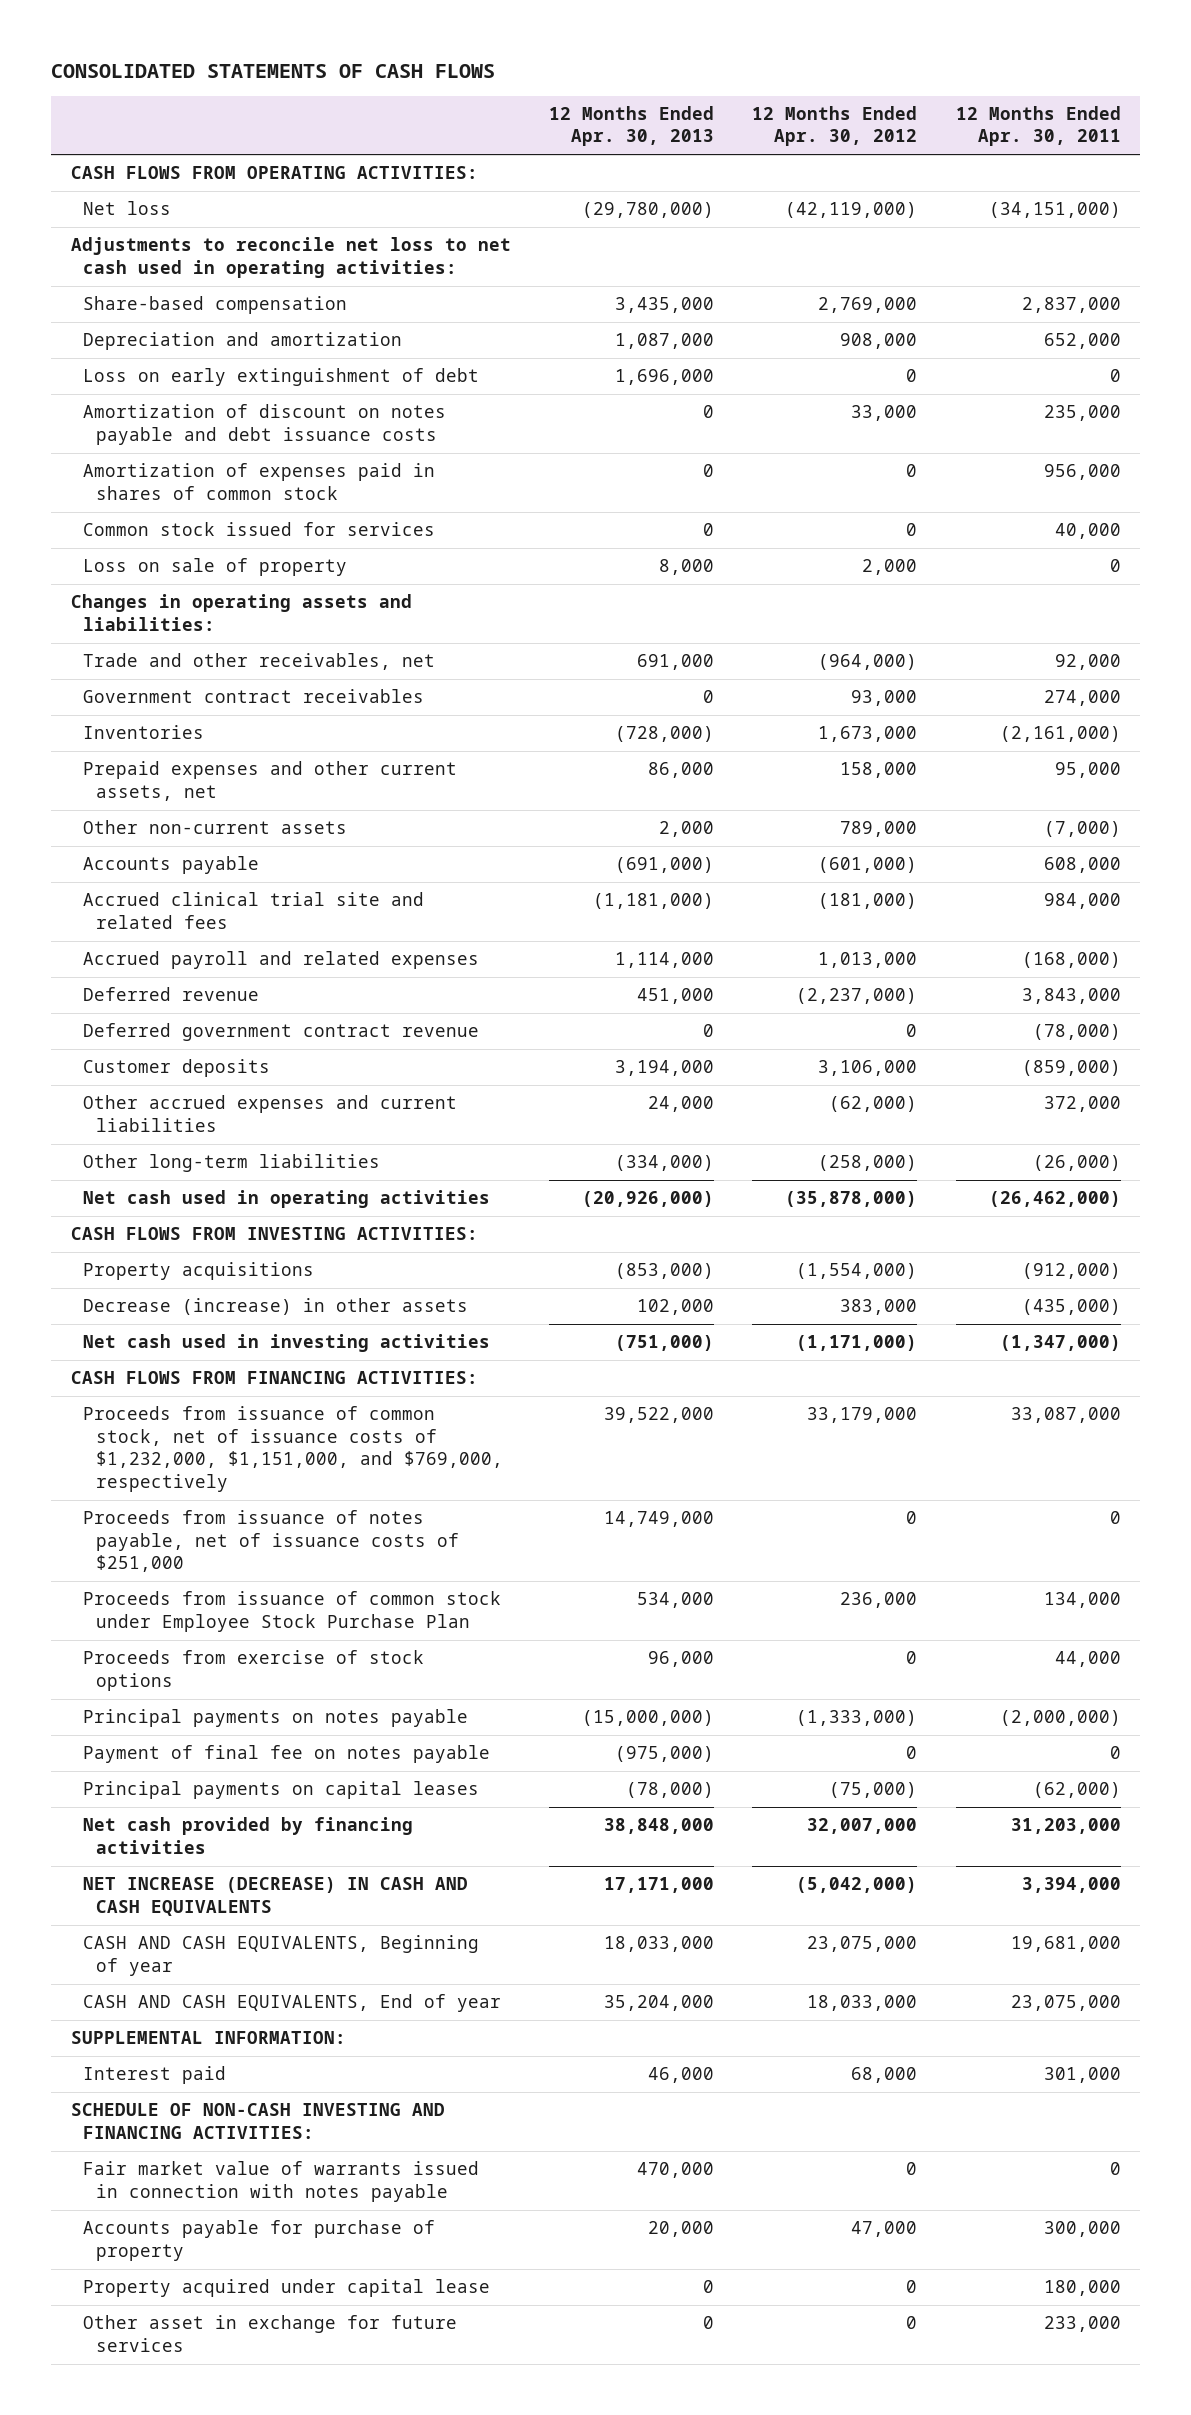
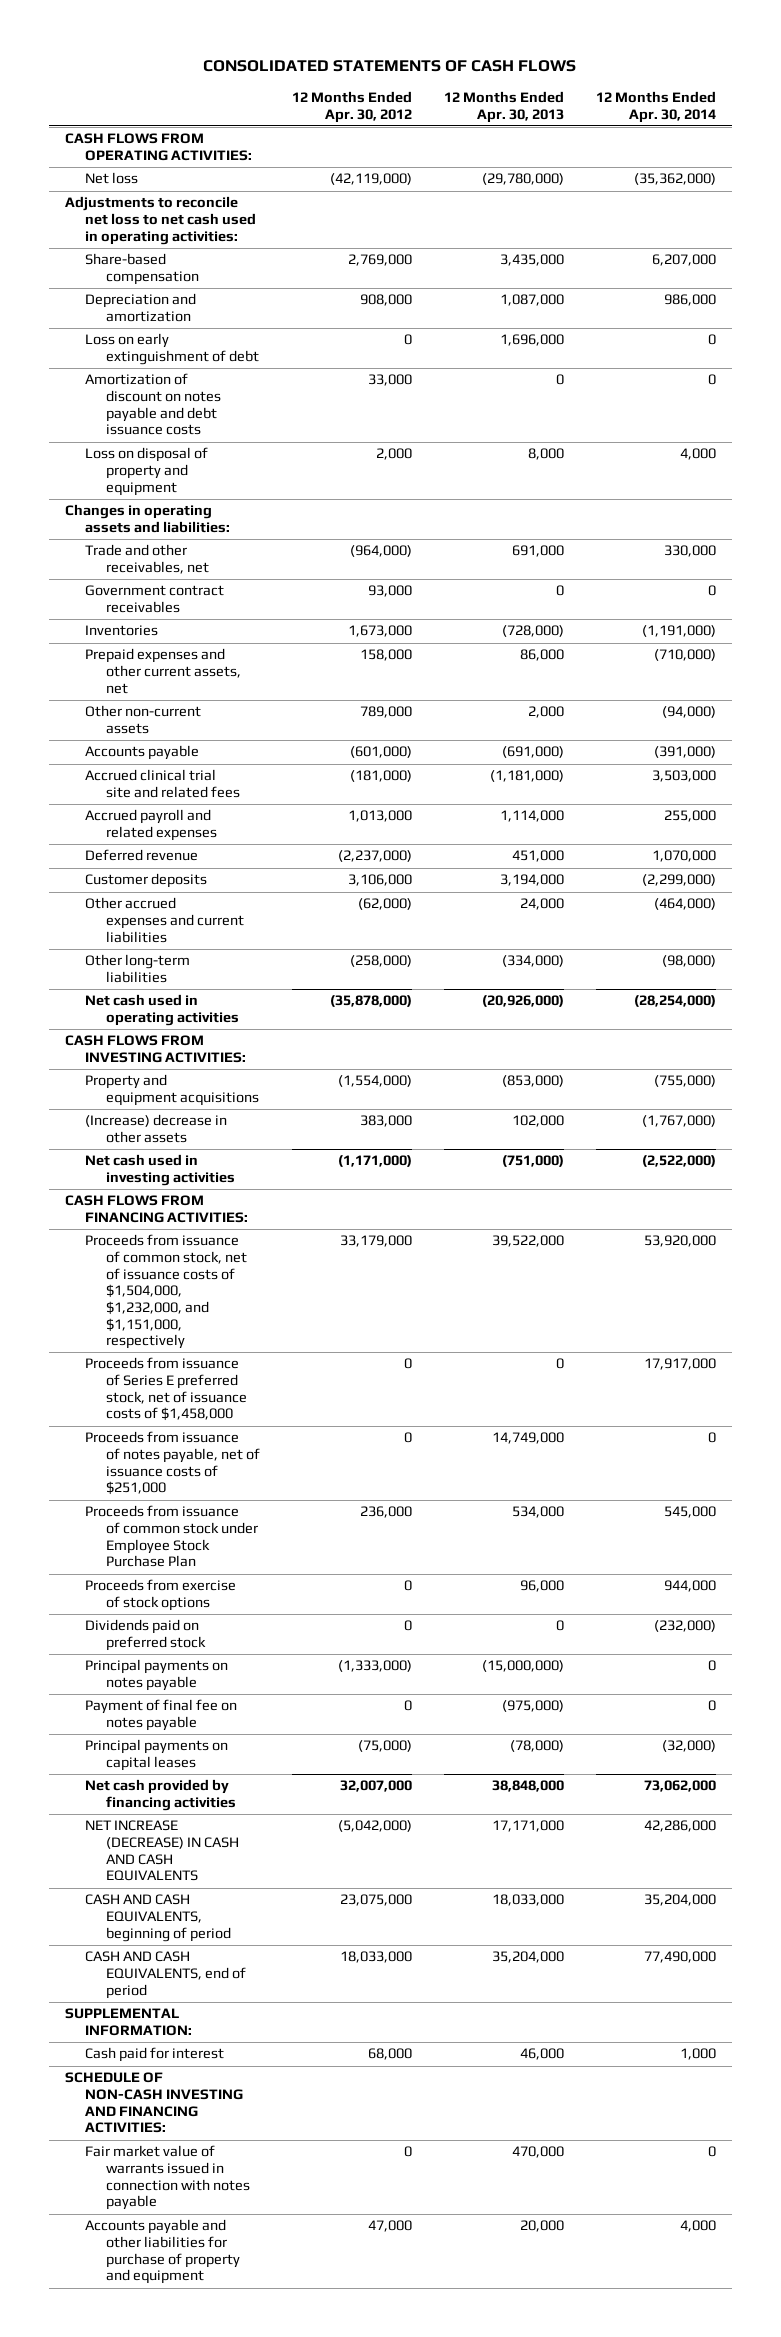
[955,105,1121,147] 12 Months Ended Apr. 30, 2011 -> none
none -> [595,91,716,123] 12 Months Ended Apr. 30, 2014
[83,463,436,500] Amortization of expenses paid in shares of common stock -> none
[83,522,436,537] Common stock issued for services -> none
[83,558,348,577] Loss on sale of property -> [85,447,209,496] Loss on disposal of property and equipment
[83,1023,480,1042] Deferred government contract revenue -> none
[83,1262,315,1281] Property acquisitions -> [85,1074,259,1107] Property and equipment acquisitions
[83,1298,469,1316] Decrease (increase) in other assets -> [85,1114,228,1144] (Increase) decrease in other assets
[83,1406,503,1492] Proceeds from issuance of common stock, net of issuance costs of $1,232,000, $1,151,000, and $769,000, respectively -> [85,1234,247,1350] Proceeds from issuance of common stock, net of issuance costs of $1,504,000, $1,232,000, and $1,151,000, respectively
none -> [85,1357,247,1422] Proceeds from issuance of Series E preferred stock, net of issuance costs of $1,458,000
none -> [85,1619,206,1652] Dividends paid on preferred stock
[83,1935,480,1976] CASH AND CASH EQUIVALENTS, Beginning of year -> [85,1894,231,1942] CASH AND CASH EQUIVALENTS, beginning of period
[83,1994,502,2013] CASH AND CASH EQUIVALENTS, End of year -> [85,1951,246,1999] CASH AND CASH EQUIVALENTS, end of period
[83,2066,227,2085] Interest paid -> [85,2047,225,2063] Cash paid for interest
[83,2279,491,2298] Property acquired under capital lease -> none
[83,2315,458,2352] Other asset in exchange for future services -> none
[83,2220,436,2261] Accounts payable for purchase of property -> [85,2219,240,2285] Accounts payable and other liabilities for purchase of property and equipment

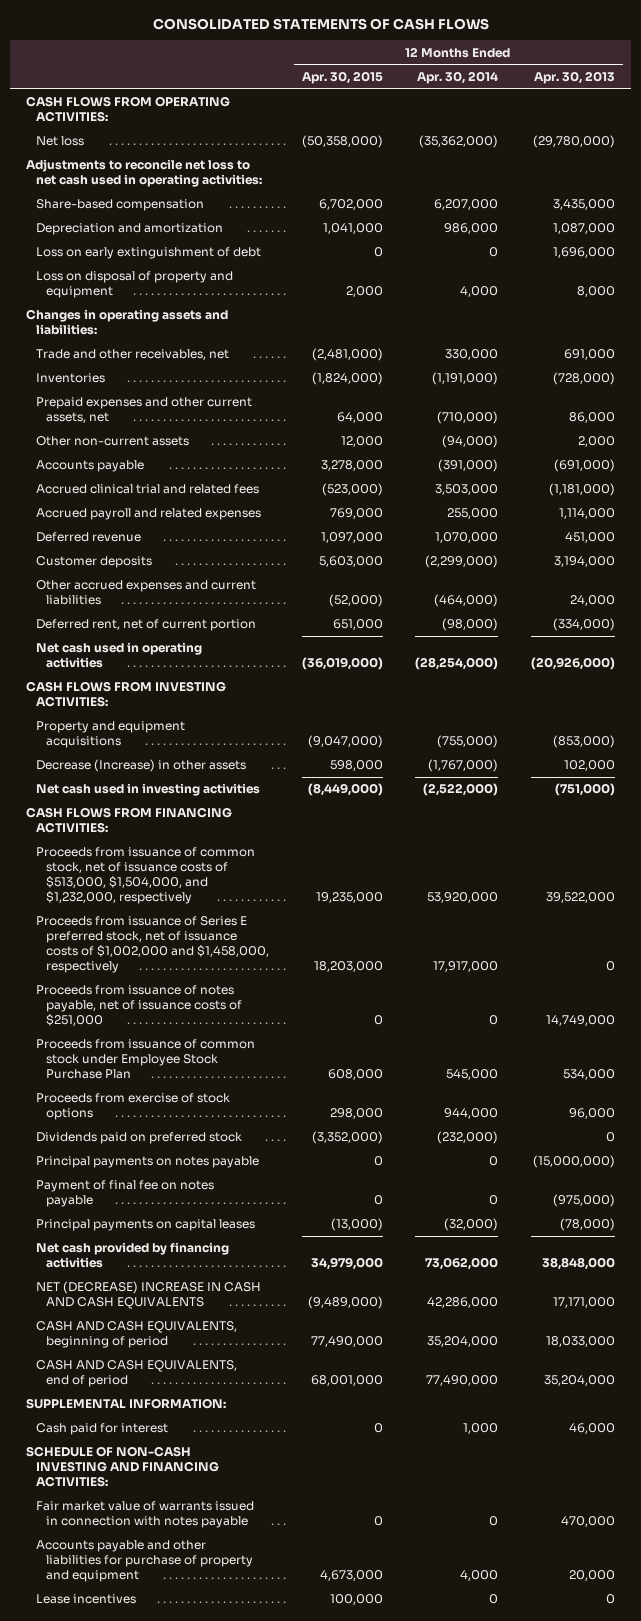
[291,91,412,123] 12 Months Ended Apr. 30, 2012 -> none
none -> [301,71,383,85] Apr. 30, 2015
[85,373,221,436] Amortization of discount on notes payable and debt issuance costs -> none
[85,585,225,614] Government contract receivables -> none
[85,769,240,799] Accrued clinical trial site and related fees -> [36,484,260,495] Accrued clinical trial and related fees
[85,954,191,984] Other long-term liabilities -> [36,619,257,632] Deferred rent, net of current portion
[85,1114,228,1144] (Increase) decrease in other assets -> [36,759,247,773] Decrease (Increase) in other assets
[85,1234,247,1350] Proceeds from issuance of common stock, net of issuance costs of $1,504,000, $1,232,000, and $1,151,000, respectively -> [36,847,256,904] Proceeds from issuance of common stock, net of issuance costs of $513,000, $1,504,000, and $1,232,000, respectively
[85,1357,247,1422] Proceeds from issuance of Series E preferred stock, net of issuance costs of $1,458,000 -> [36,916,270,973] Proceeds from issuance of Series E preferred stock, net of issuance costs of $1,002,000 and $1,458,000, respectively
[85,1820,239,1882] NET INCREASE (DECREASE) IN CASH AND CASH EQUIVALENTS -> [36,1281,262,1310] NET (DECREASE) INCREASE IN CASH AND CASH EQUIVALENTS
none -> [36,1594,137,1605] Lease incentives

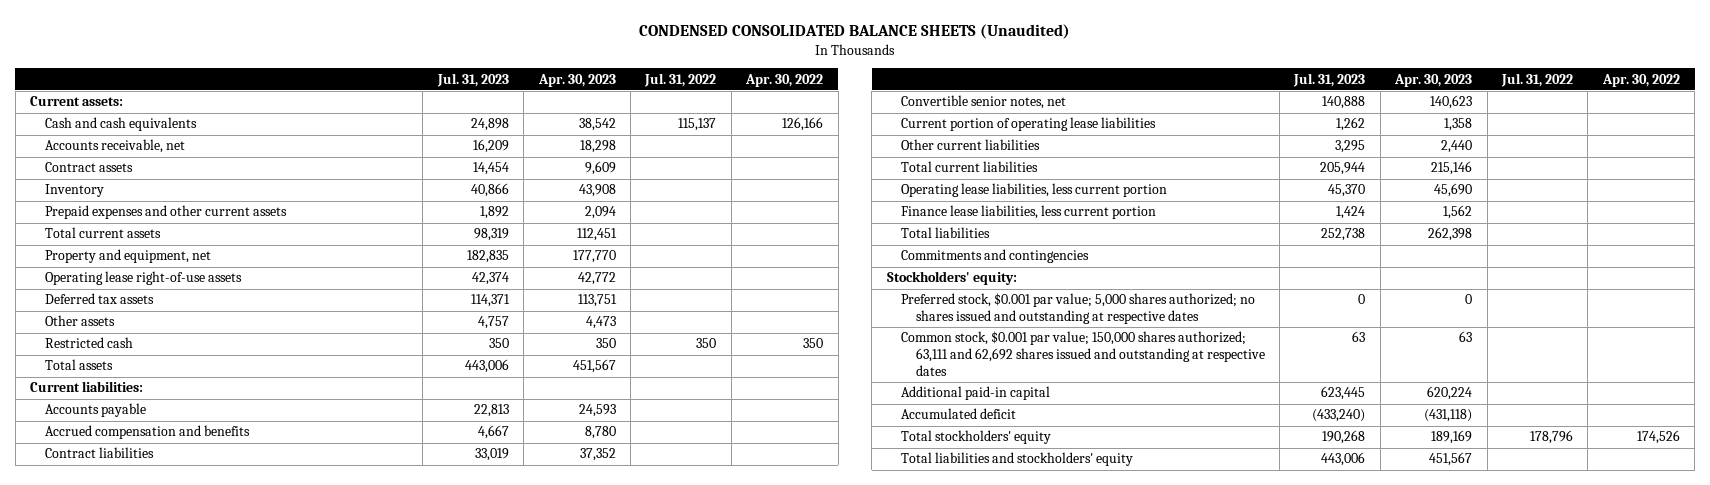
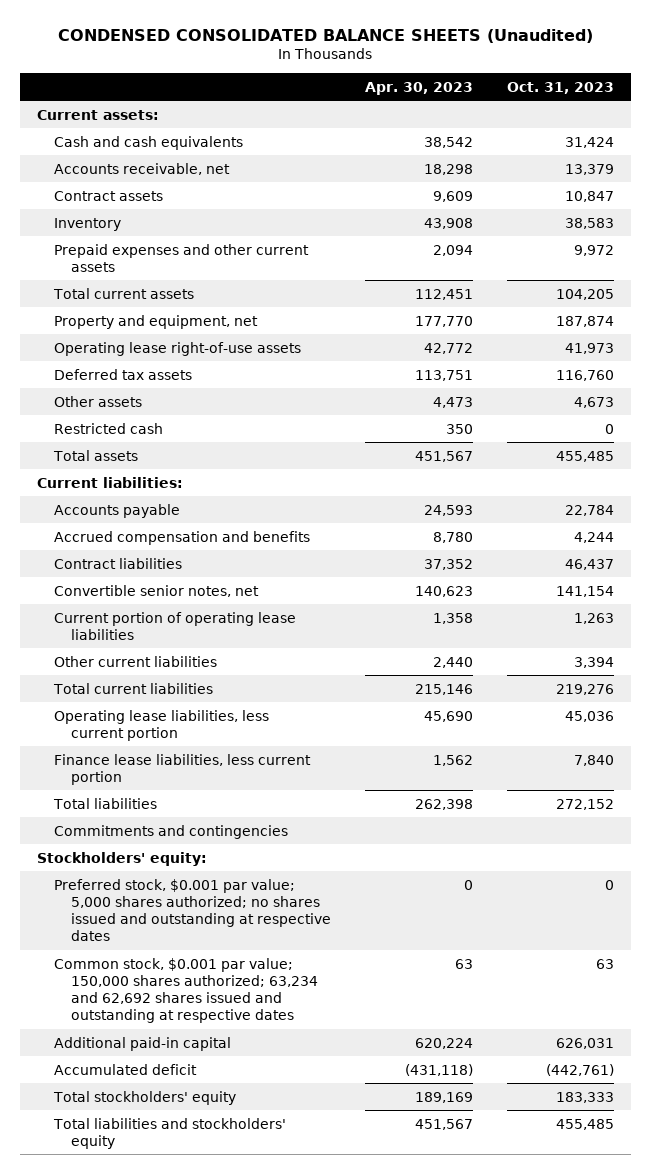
[436,72,509,87] Jul. 31, 2023 -> none
[644,72,717,87] Jul. 31, 2022 -> none
[745,73,824,87] Apr. 30, 2022 -> none
none -> [507,81,615,94] Oct. 31, 2023
[901,331,1265,376] Common stock, $0.001 par value; 150,000 shares authorized; 63,111 and 62,692 shares issued and outstanding at respective dates -> [53,957,318,1024] Common stock, $0.001 par value; 150,000 shares authorized; 63,234 and 62,692 shares issued and outstanding at respective dates

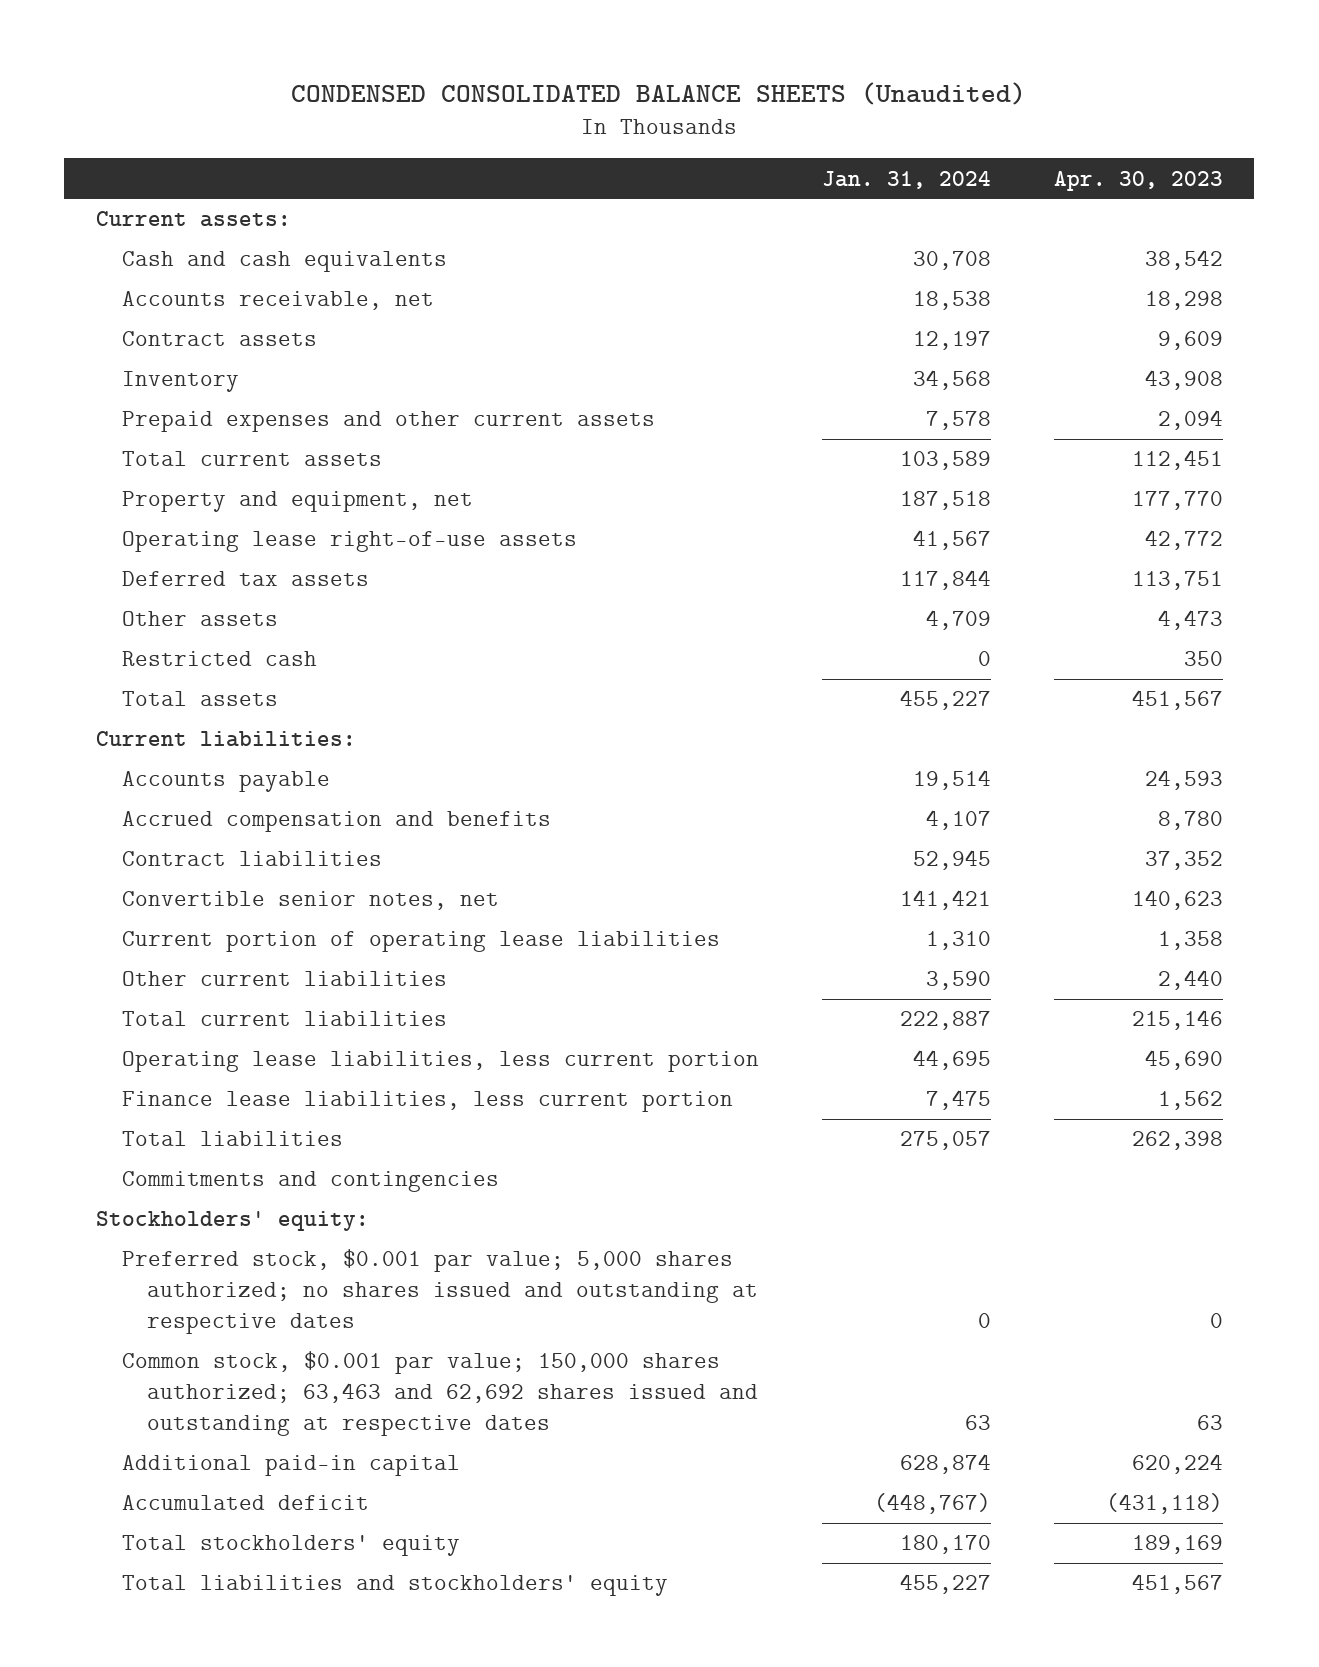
[507,81,615,94] Oct. 31, 2023 -> none
none -> [821,170,991,189] Jan. 31, 2024
[53,957,318,1024] Common stock, $0.001 par value; 150,000 shares authorized; 63,234 and 62,692 shares issued and outstanding at respective dates -> [121,1351,759,1437] Common stock, $0.001 par value; 150,000 shares authorized; 63,463 and 62,692 shares issued and outstanding at respective dates

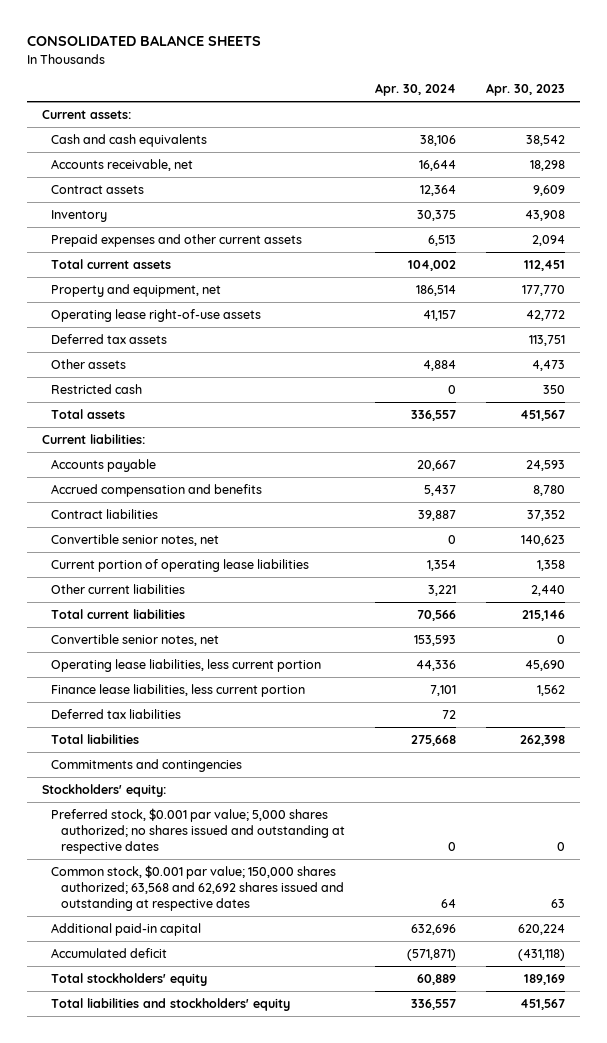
[291,81,1027,105] CONDENSED CONSOLIDATED BALANCE SHEETS (Unaudited) -> [26,35,261,47] CONSOLIDATED BALANCE SHEETS
[821,170,991,189] Jan. 31, 2024 -> none
none -> [374,83,456,97] Apr. 30, 2024
none -> [51,633,220,646] Convertible senior notes, net
none -> [51,708,182,719] Deferred tax liabilities
[121,1351,759,1437] Common stock, $0.001 par value; 150,000 shares authorized; 63,463 and 62,692 shares issued and outstanding at respective dates -> [51,864,344,911] Common stock, $0.001 par value; 150,000 shares authorized; 63,568 and 62,692 shares issued and outstanding at respective dates

